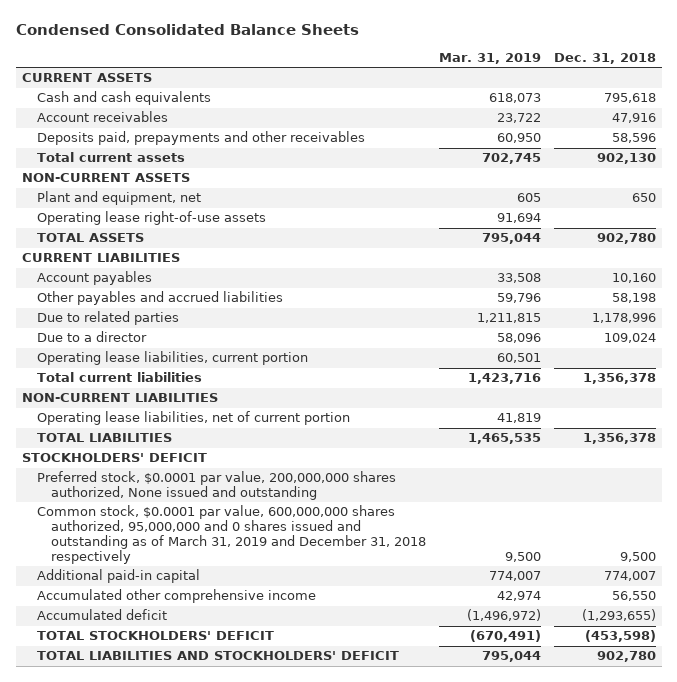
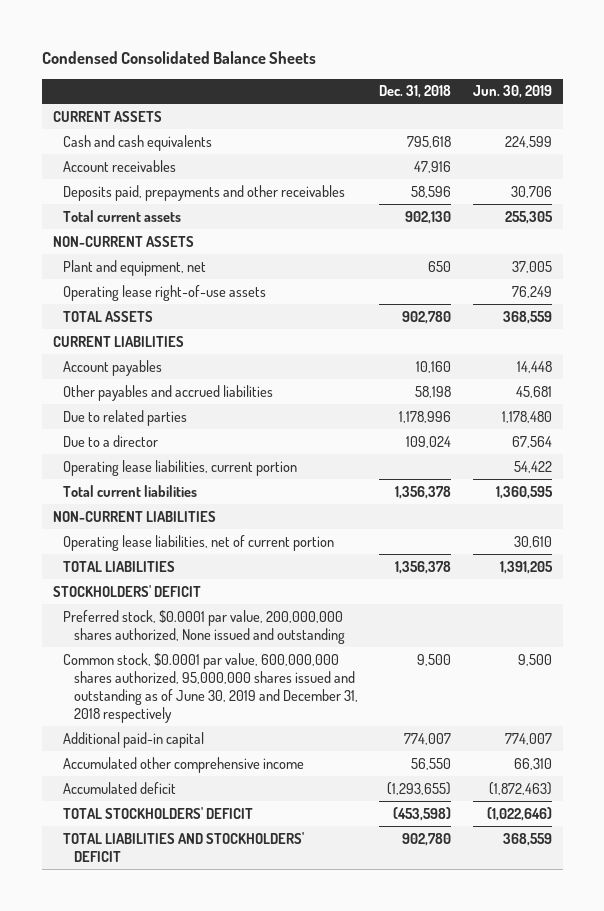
[438,52,541,64] Mar. 31, 2019 -> none
none -> [472,85,552,99] Jun. 30, 2019
[36,505,427,564] Common stock, $0.0001 par value, 600,000,000 shares authorized, 95,000,000 and 0 shares issued and outstanding as of March 31, 2019 and December 31, 2018 respectively -> [63,652,358,723] Common stock, $0.0001 par value, 600,000,000 shares authorized, 95,000,000 shares issued and outstanding as of June 30, 2019 and December 31, 2018 respectively

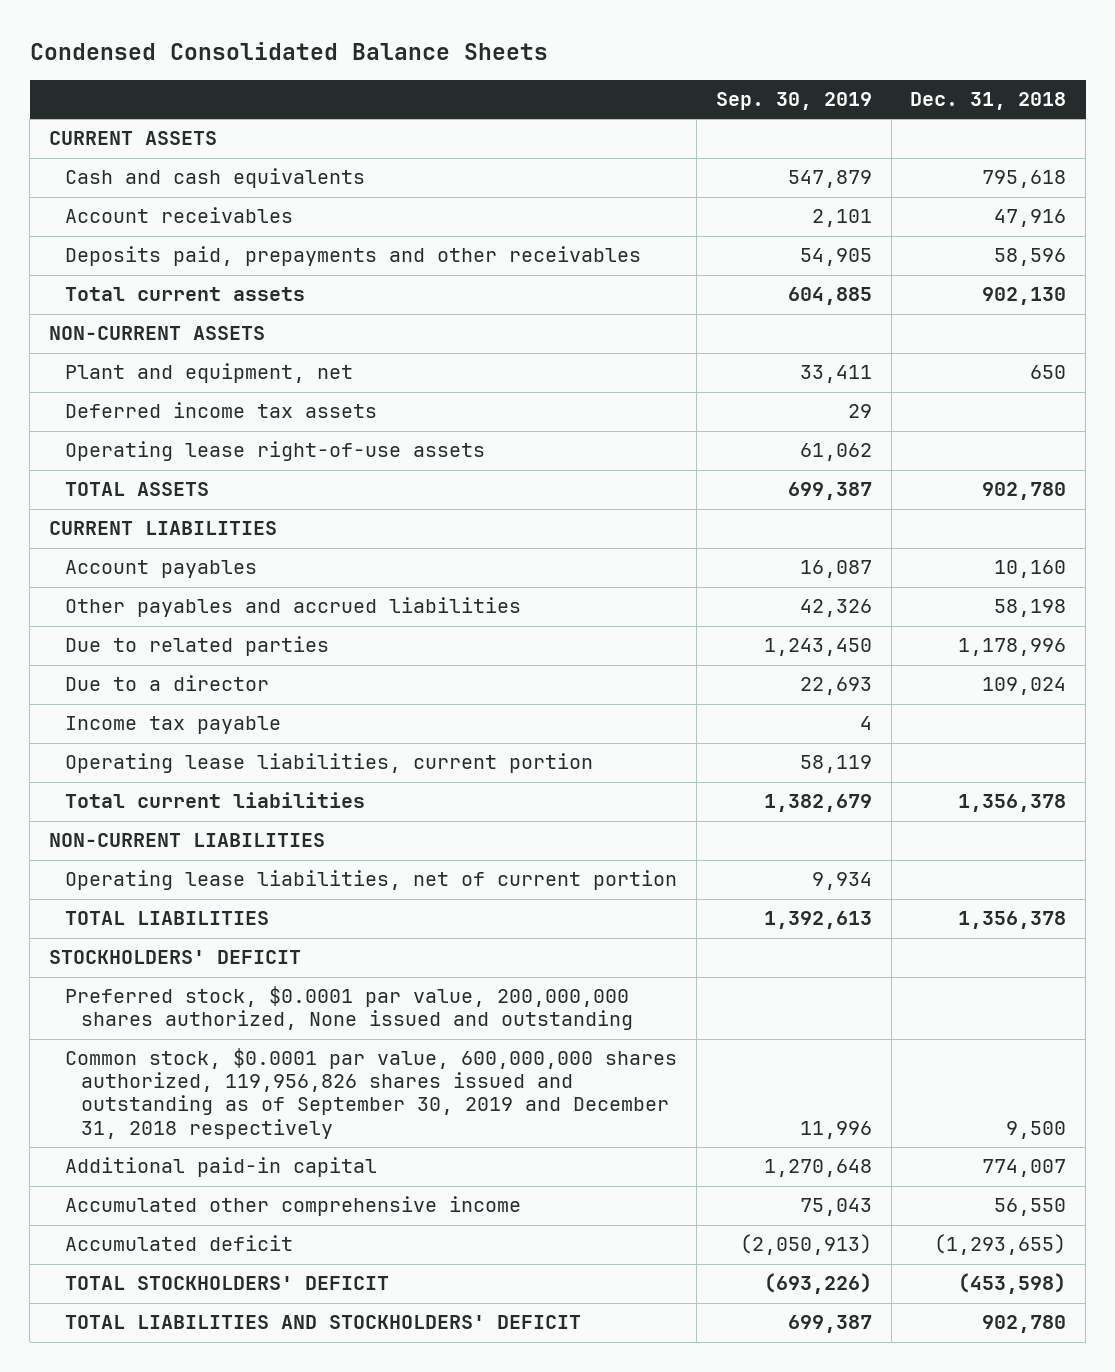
[472,85,552,99] Jun. 30, 2019 -> none
none -> [715,92,872,111] Sep. 30, 2019
none -> [65,402,378,419] Deferred income tax assets
none -> [65,716,282,735] Income tax payable
[63,652,358,723] Common stock, $0.0001 par value, 600,000,000 shares authorized, 95,000,000 shares issued and outstanding as of June 30, 2019 and December 31, 2018 respectively -> [65,1048,678,1139] Common stock, $0.0001 par value, 600,000,000 shares authorized, 119,956,826 shares issued and outstanding as of September 30, 2019 and December 31, 2018 respectively

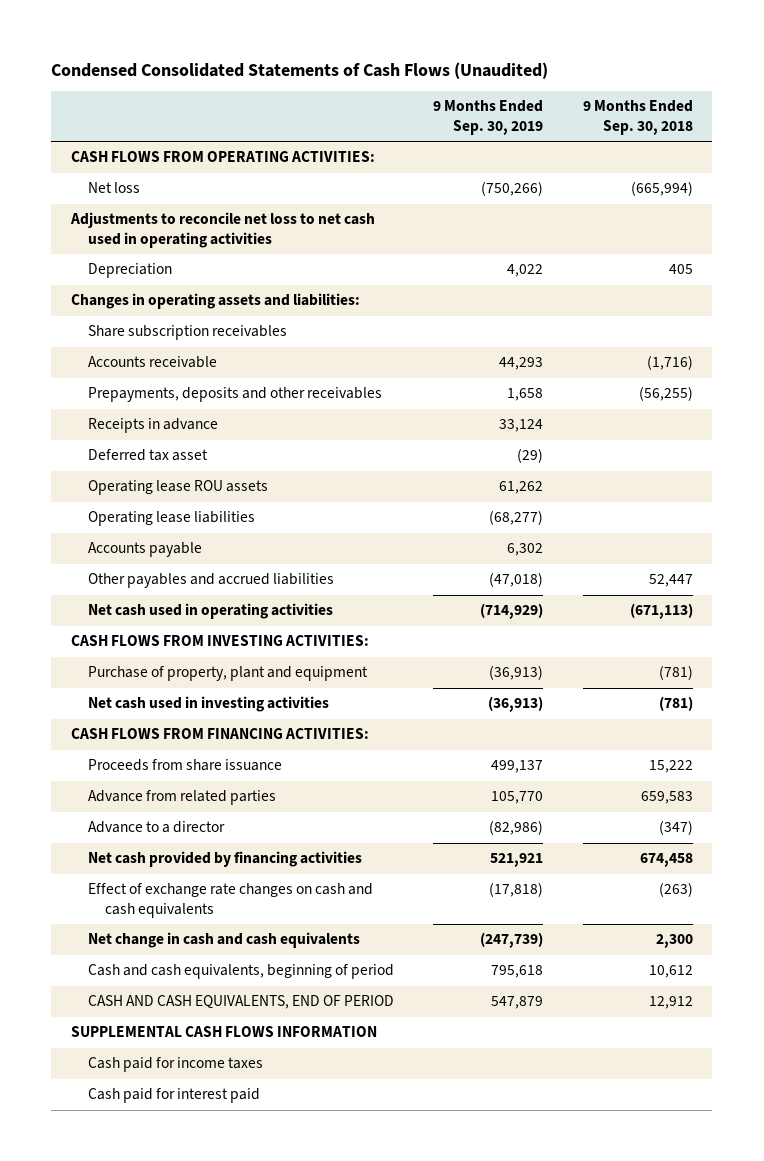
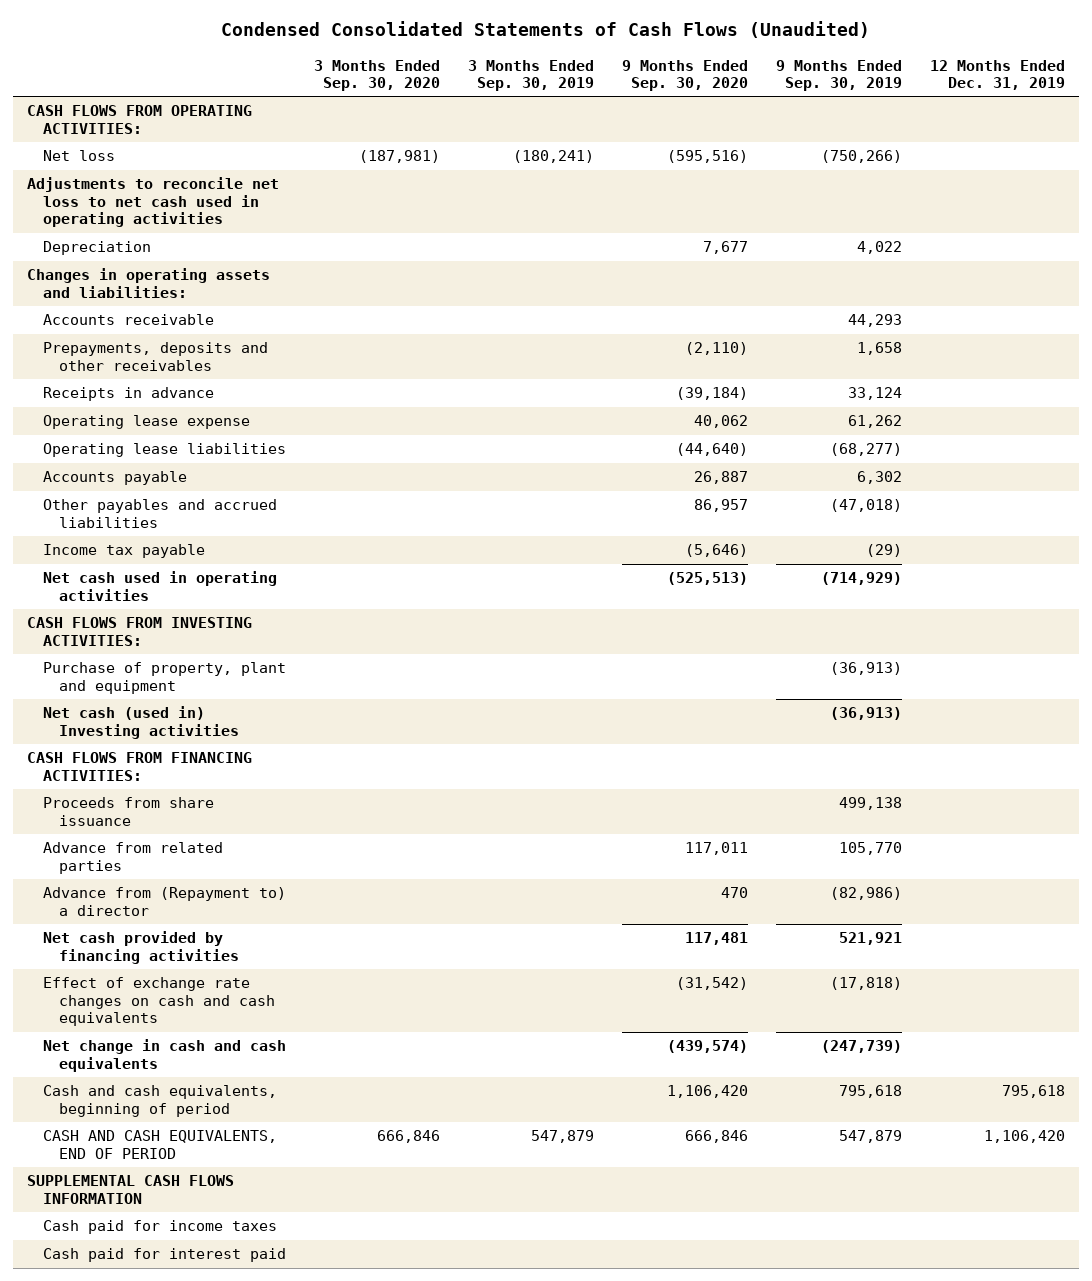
[582,100,693,136] 9 Months Ended Sep. 30, 2018 -> none
none -> [313,59,440,92] 3 Months Ended Sep. 30, 2020
none -> [467,59,594,92] 3 Months Ended Sep. 30, 2019
none -> [621,59,748,92] 9 Months Ended Sep. 30, 2020
none -> [929,59,1065,91] 12 Months Ended Dec. 31, 2019
[88,325,288,341] Share subscription receivables -> none
[88,449,209,462] Deferred tax asset -> none
[88,480,269,496] Operating lease ROU assets -> [42,415,250,430] Operating lease expense
none -> [42,544,205,559] Income tax payable
[88,696,330,713] Net cash used in investing activities -> [42,706,239,739] Net cash (used in) Investing activities
[491,760,544,774] 499,137 -> [838,797,902,811] 499,138
[88,821,226,834] Advance to a director -> [42,887,286,916] Advance from (Repayment to) a director

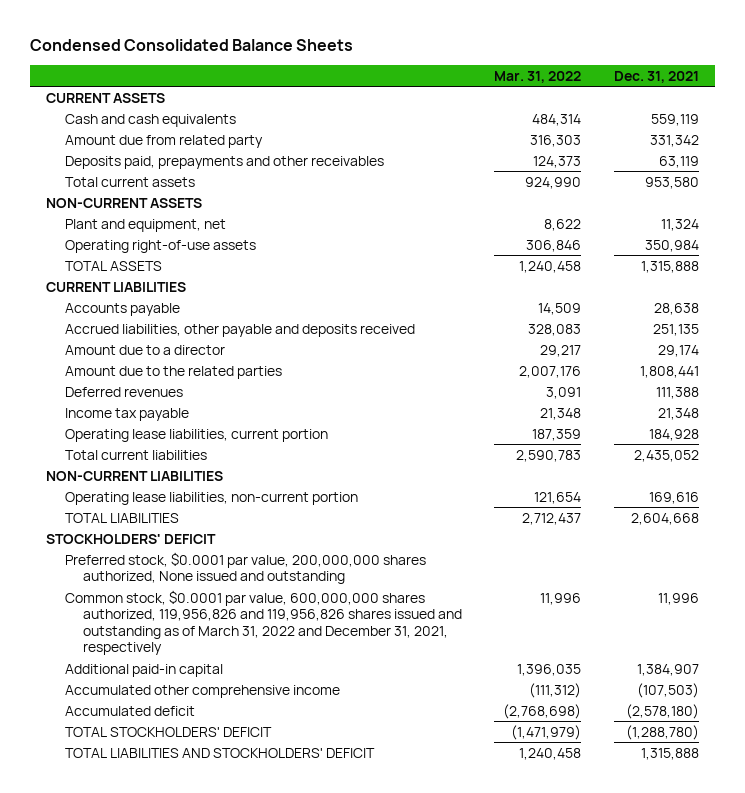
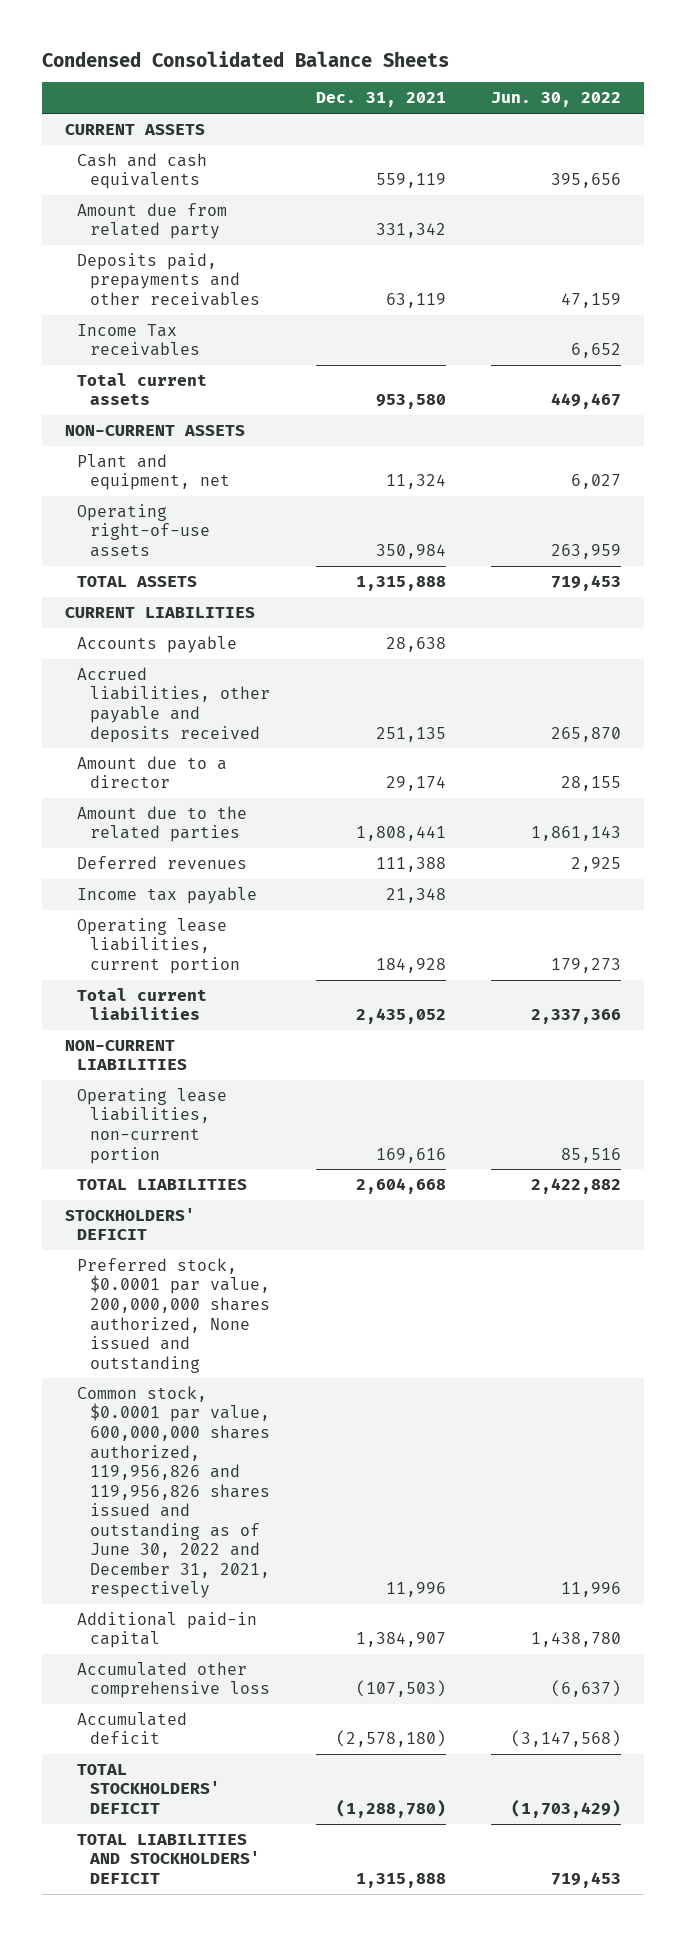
[494,70,582,83] Mar. 31, 2022 -> none
none -> [491,92,622,108] Jun. 30, 2022
none -> [77,323,200,357] Income Tax receivables
[64,589,463,656] Common stock, $0.0001 par value, 600,000,000 shares authorized, 119,956,826 and 119,956,826 shares issued and outstanding as of March 31, 2022 and December 31, 2021, respectively -> [77,1385,270,1599] Common stock, $0.0001 par value, 600,000,000 shares authorized, 119,956,826 and 119,956,826 shares issued and outstanding as of June 30, 2022 and December 31, 2021, respectively
[64,684,340,698] Accumulated other comprehensive income -> [77,1661,270,1699] Accumulated other comprehensive loss

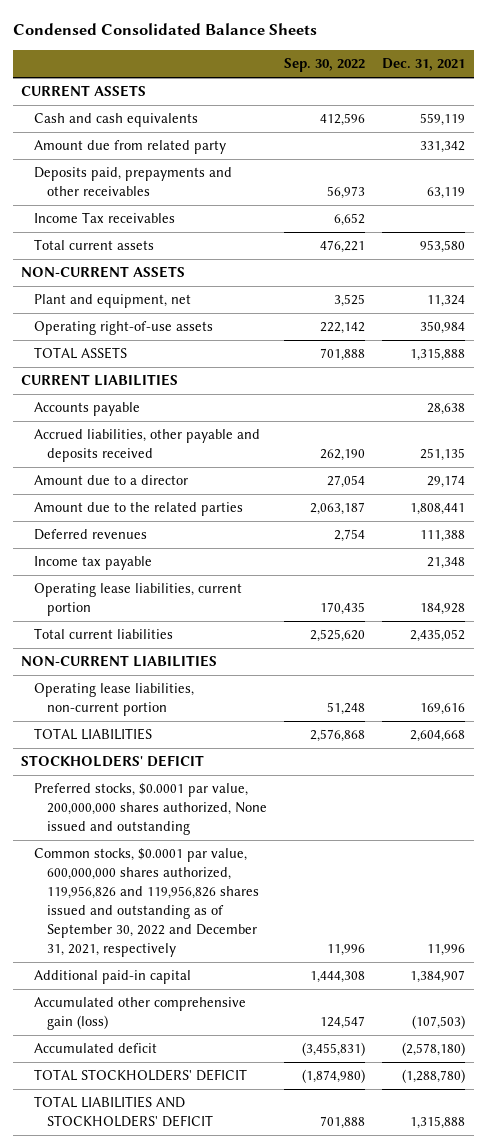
[491,92,622,108] Jun. 30, 2022 -> none
none -> [284,58,366,73] Sep. 30, 2022
[77,1257,270,1373] Preferred stock, $0.0001 par value, 200,000,000 shares authorized, None issued and outstanding -> [34,783,267,836] Preferred stocks, $0.0001 par value, 200,000,000 shares authorized, None issued and outstanding
[77,1385,270,1599] Common stock, $0.0001 par value, 600,000,000 shares authorized, 119,956,826 and 119,956,826 shares issued and outstanding as of June 30, 2022 and December 31, 2021, respectively -> [34,848,259,957] Common stocks, $0.0001 par value, 600,000,000 shares authorized, 119,956,826 and 119,956,826 shares issued and outstanding as of September 30, 2022 and December 31, 2021, respectively
[77,1661,270,1699] Accumulated other comprehensive loss -> [34,997,247,1031] Accumulated other comprehensive gain (loss)

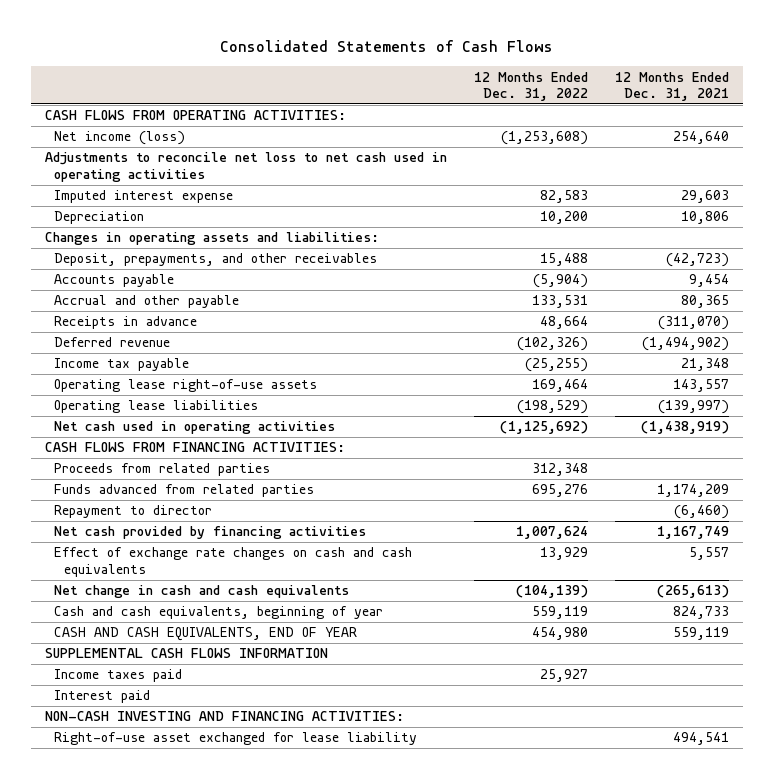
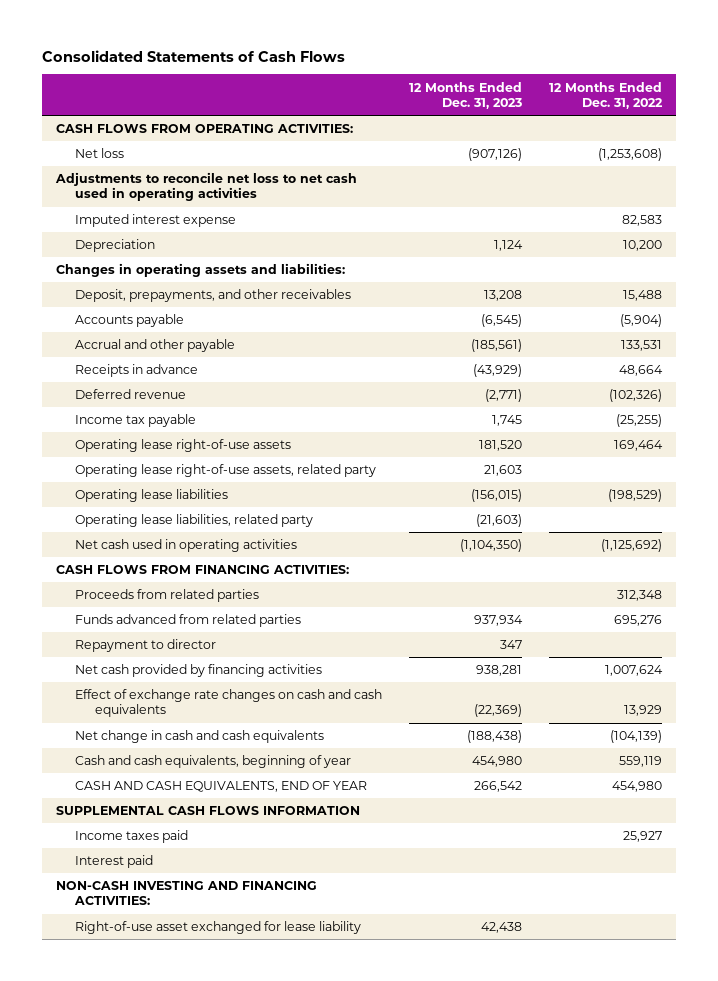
[615,71,730,102] 12 Months Ended Dec. 31, 2021 -> none
none -> [409,81,523,109] 12 Months Ended Dec. 31, 2023
[54,131,186,146] Net income (loss) -> [75,148,125,159] Net loss
none -> [75,464,377,478] Operating lease right-of-use assets, related party
none -> [75,514,314,528] Operating lease liabilities, related party

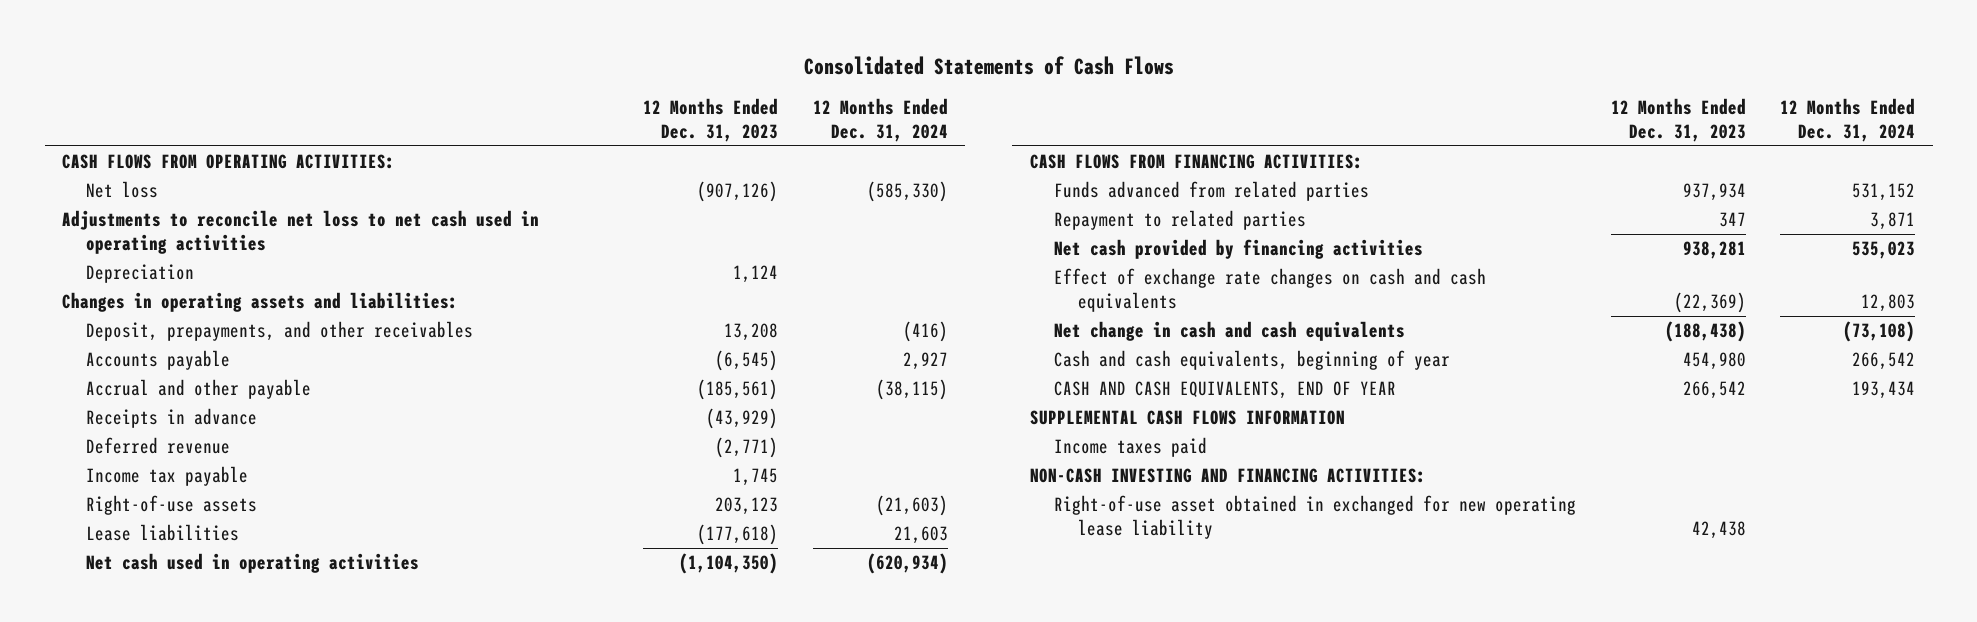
[549,81,664,109] 12 Months Ended Dec. 31, 2022 -> none
none -> [812,98,948,142] 12 Months Ended Dec. 31, 2024
[75,214,237,228] Imputed interest expense -> none
[75,464,377,478] Operating lease right-of-use assets, related party -> none
[75,514,314,528] Operating lease liabilities, related party -> none
[75,439,292,453] Operating lease right-of-use assets -> [86,495,258,516] Right-of-use assets
[479,440,523,452] 181,520 -> [714,497,778,516] 203,123
[75,489,229,503] Operating lease liabilities -> [86,524,240,542] Lease liabilities
[471,489,523,503] (156,015) -> [696,524,778,546] (177,618)
[75,589,260,603] Proceeds from related parties -> none
[75,639,217,653] Repayment to director -> [1054,210,1307,231] Repayment to related parties
[75,855,154,869] Interest paid -> none
[75,921,362,935] Right-of-use asset exchanged for lease liability -> [1054,495,1577,539] Right-of-use asset obtained in exchanged for new operating lease liability

